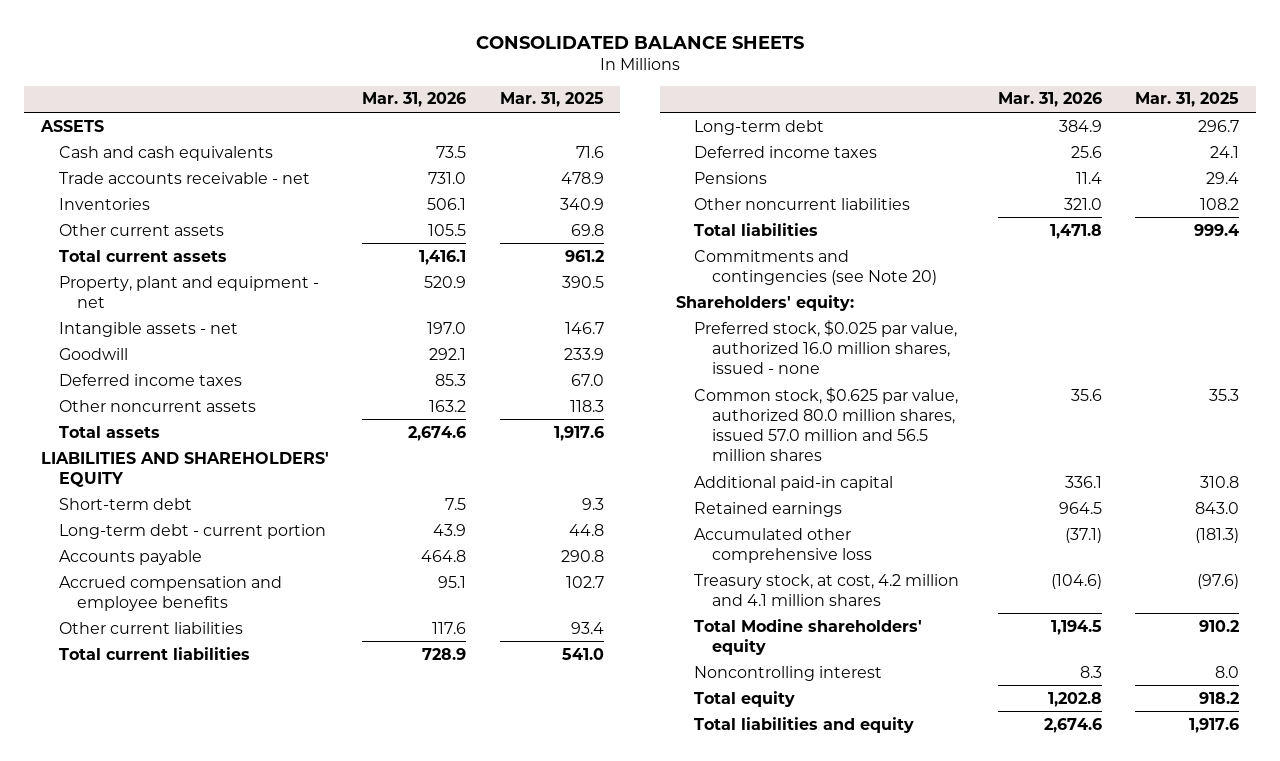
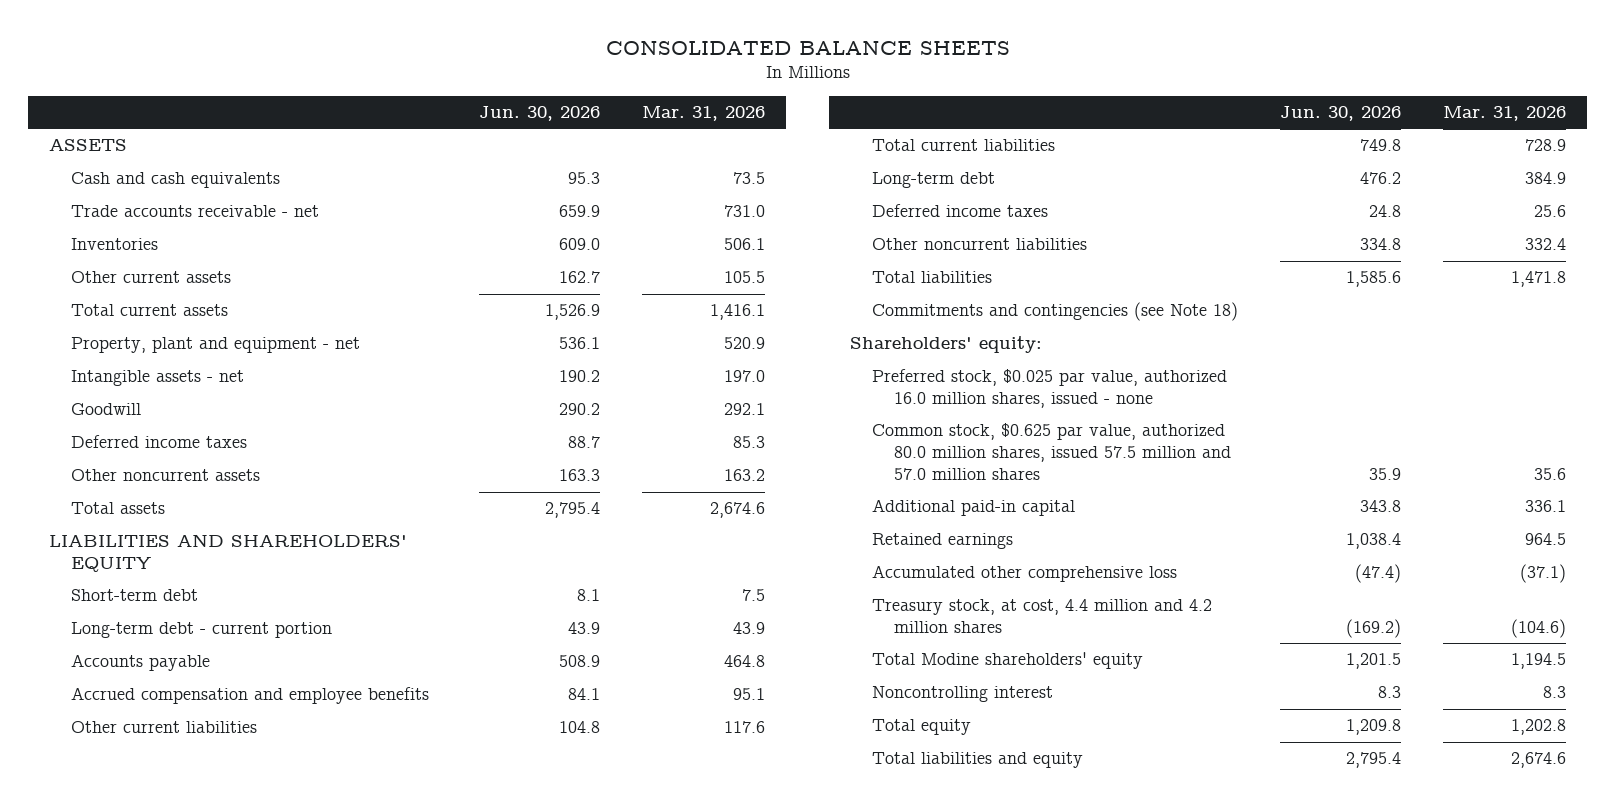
[499,92,604,108] Mar. 31, 2025 -> none
none -> [479,106,601,122] Jun. 30, 2026
[694,171,768,184] Pensions -> none
[1063,197,1102,210] 321.0 -> [1525,238,1567,251] 332.4
[694,249,938,285] Commitments and contingencies (see Note 20) -> [872,302,1239,322] Commitments and contingencies (see Note 18)
[694,386,959,462] Common stock, $0.625 par value, authorized 80.0 million shares, issued 57.0 million and 56.5 million shares -> [872,423,1232,480] Common stock, $0.625 par value, authorized 80.0 million shares, issued 57.5 million and 57.0 million shares
[694,573,960,606] Treasury stock, at cost, 4.2 million and 4.1 million shares -> [872,599,1213,634] Treasury stock, at cost, 4.4 million and 4.2 million shares

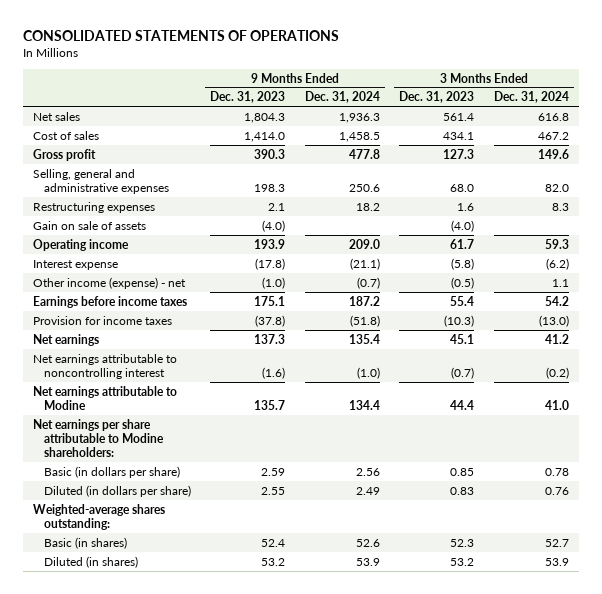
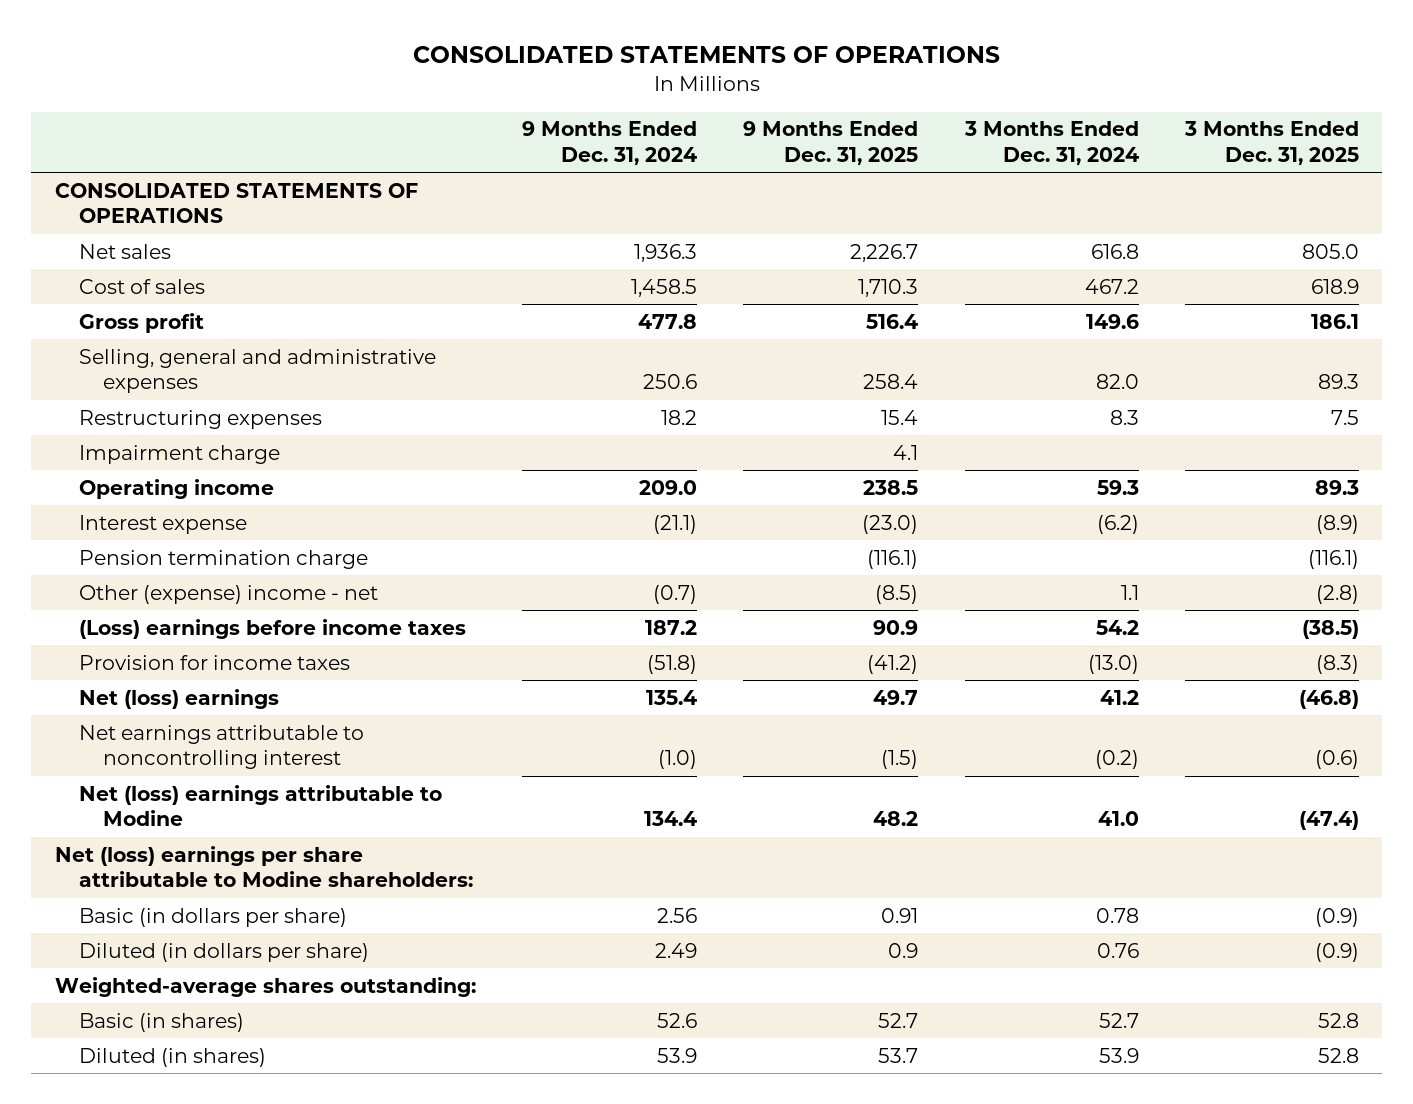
[210,91,286,104] Dec. 31, 2023 -> none
[399,91,475,104] Dec. 31, 2023 -> none
none -> [743,121,919,166] 9 Months Ended Dec. 31, 2025
none -> [1183,121,1359,166] 3 Months Ended Dec. 31, 2025
none -> [54,182,418,224] CONSOLIDATED STATEMENTS OF OPERATIONS
[32,220,146,230] Gain on sale of assets -> none
none -> [78,444,280,464] Impairment charge
none -> [78,549,368,569] Pension termination charge
[32,276,186,289] Other income (expense) - net -> [78,584,378,604] Other (expense) income - net
[32,295,187,308] Earnings before income taxes -> [78,618,466,639] (Loss) earnings before income taxes
[32,333,99,346] Net earnings -> [78,688,279,709] Net (loss) earnings
[32,385,177,410] Net earnings attributable to Modine -> [78,784,442,827] Net (loss) earnings attributable to Modine
[32,418,164,457] Net earnings per share attributable to Modine shareholders: -> [54,845,473,888] Net (loss) earnings per share attributable to Modine shareholders:

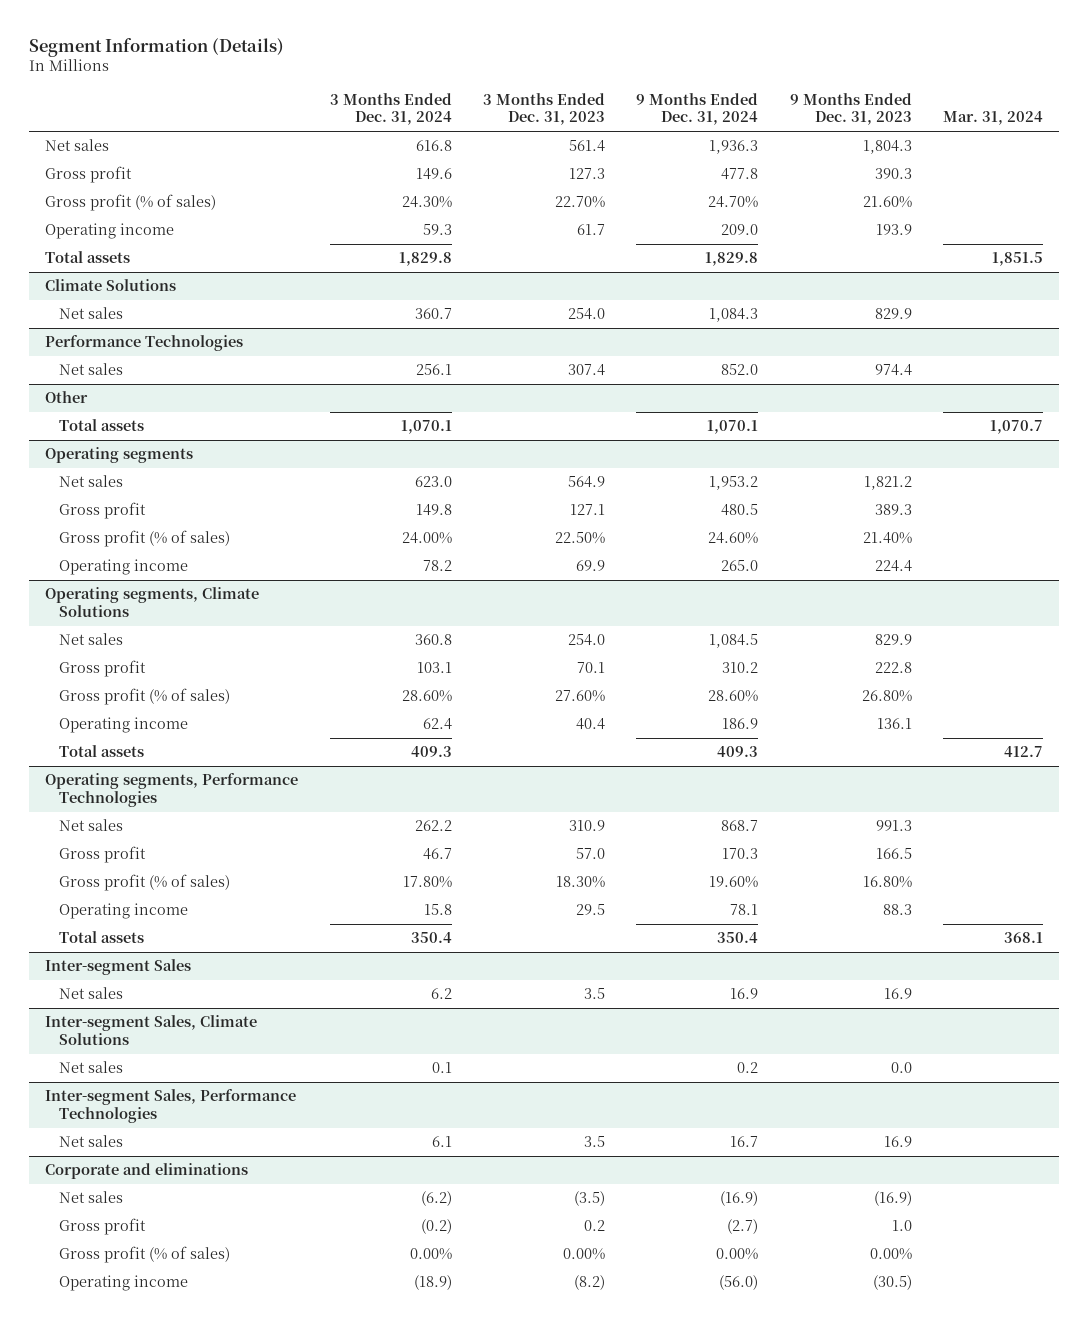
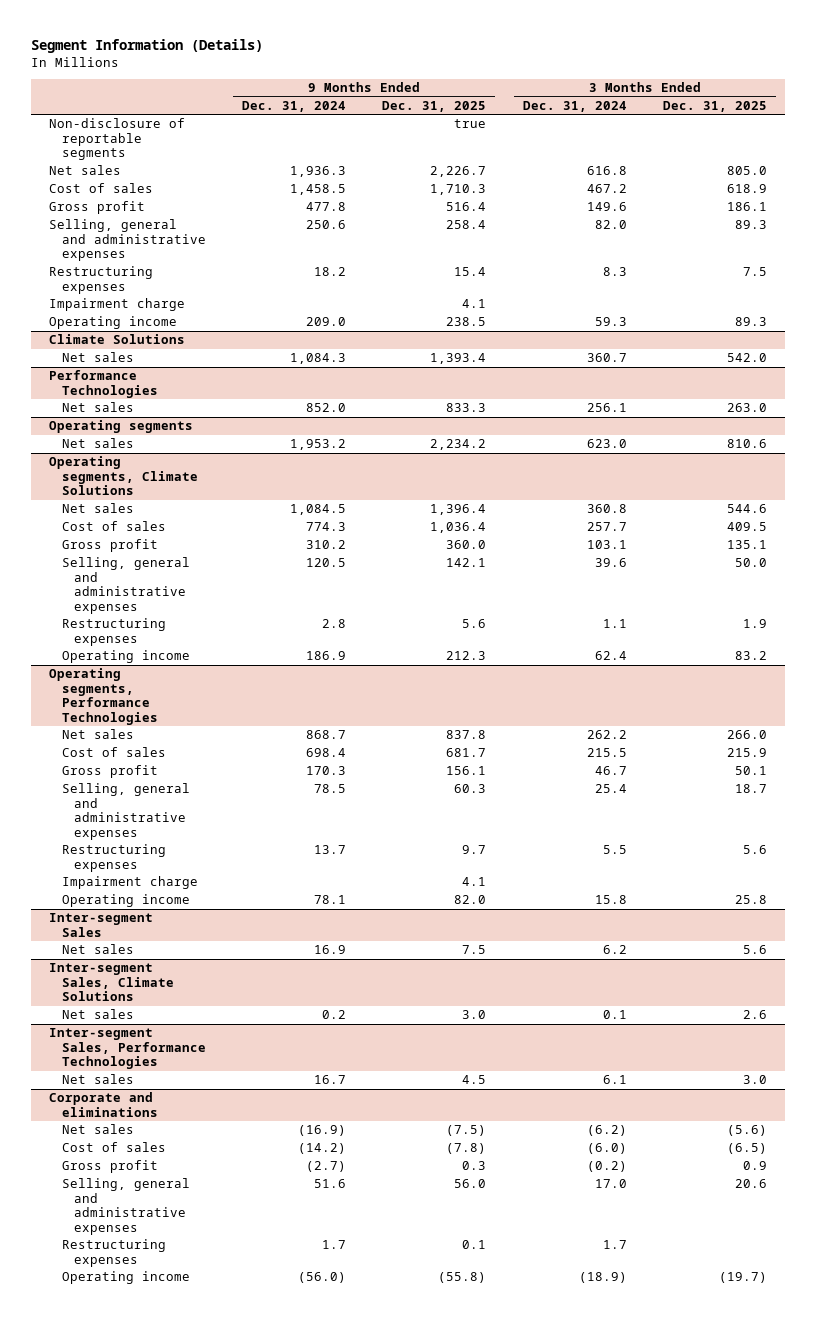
[482,92,605,126] 3 Months Ended Dec. 31, 2023 -> none
[789,92,912,126] 9 Months Ended Dec. 31, 2023 -> none
[943,111,1044,126] Mar. 31, 2024 -> none
none -> [382,100,487,112] Dec. 31, 2025
none -> [663,100,768,112] Dec. 31, 2025
none -> [49,118,186,161] Non-disclosure of reportable segments
none -> [49,183,154,194] Cost of sales
[45,194,217,212] Gross profit (% of sales) -> none
none -> [49,219,206,262] Selling, general and administrative expenses
none -> [49,266,154,294] Restructuring expenses
none -> [49,298,186,312] Impairment charge
[45,251,131,264] Total assets -> none
[45,391,89,404] Other -> none
[59,419,145,432] Total assets -> none
[59,502,147,520] Gross profit -> none
[59,530,231,548] Gross profit (% of sales) -> none
[59,559,189,576] Operating income -> none
none -> [61,521,166,532] Cost of sales
[59,688,231,706] Gross profit (% of sales) -> none
none -> [61,557,190,614] Selling, general and administrative expenses
none -> [61,618,166,646] Restructuring expenses
[59,745,145,758] Total assets -> none
none -> [61,747,166,758] Cost of sales
[59,874,231,892] Gross profit (% of sales) -> none
none -> [61,783,190,840] Selling, general and administrative expenses
none -> [61,844,166,872] Restructuring expenses
none -> [61,876,198,890] Impairment charge
[59,931,145,944] Total assets -> none
none -> [61,1142,166,1153] Cost of sales
[59,1246,231,1264] Gross profit (% of sales) -> none
none -> [61,1178,190,1235] Selling, general and administrative expenses
none -> [61,1239,166,1267] Restructuring expenses

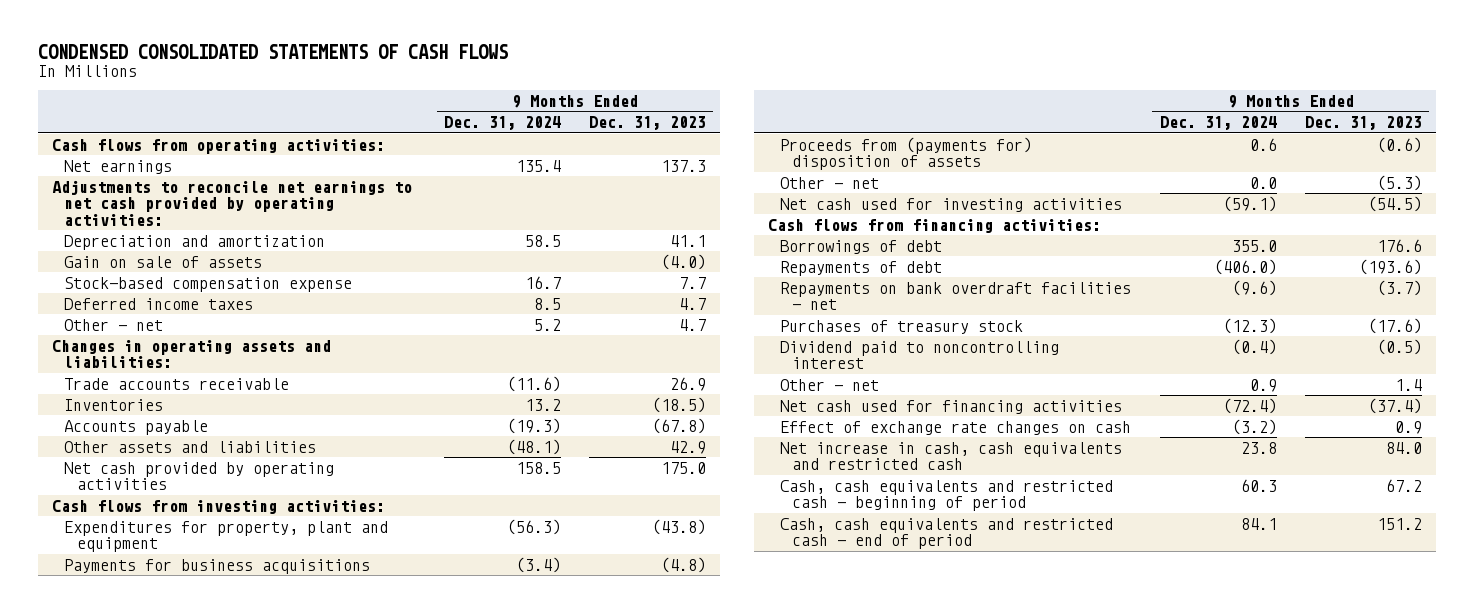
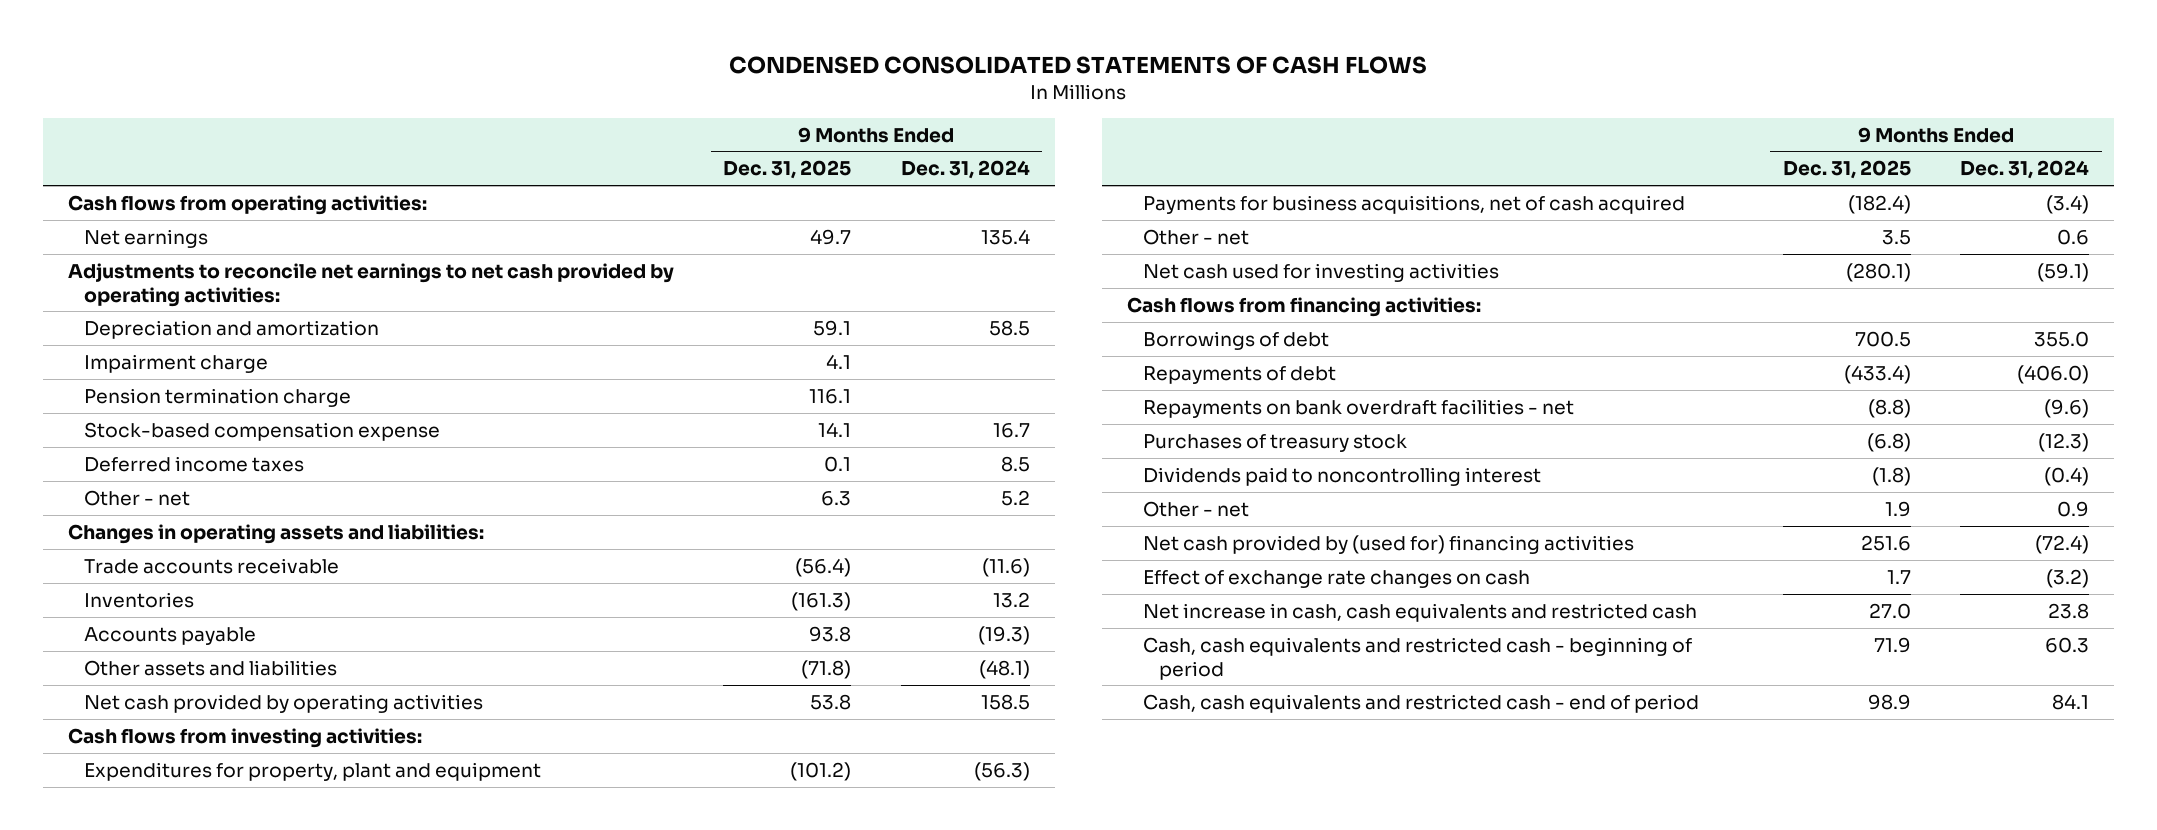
[589,116,707,131] Dec. 31, 2023 -> none
none -> [723,160,852,180] Dec. 31, 2025
[64,255,263,268] Gain on sale of assets -> none
none -> [83,353,268,373] Impairment charge
none -> [83,387,351,407] Pension termination charge
[780,136,1033,171] Proceeds from (payments for) disposition of assets -> none
[64,558,371,574] Payments for business acquisitions -> [1143,194,1686,214] Payments for business acquisitions, net of cash acquired
[1249,176,1277,189] 0.0 -> [2057,228,2090,245] 0.6
[780,340,1060,370] Dividend paid to noncontrolling interest -> [1143,466,1542,486] Dividends paid to noncontrolling interest
[780,399,1123,414] Net cash used for financing activities -> [1143,534,1635,554] Net cash provided by (used for) financing activities

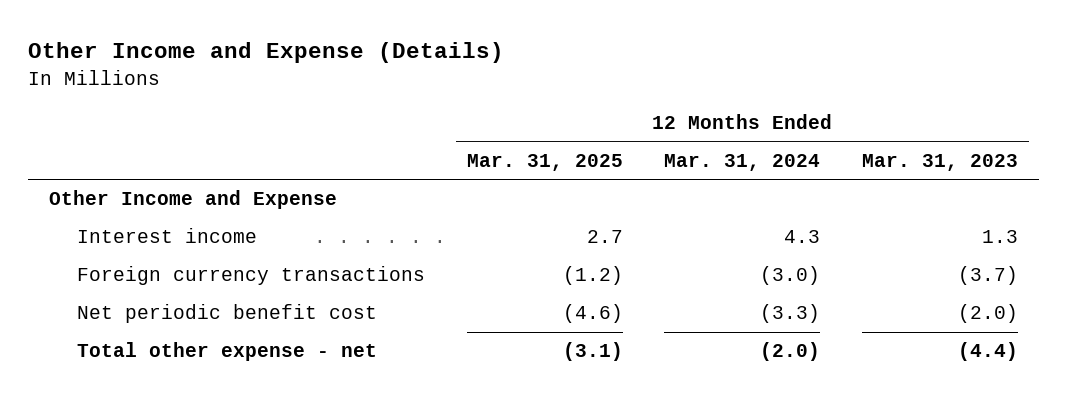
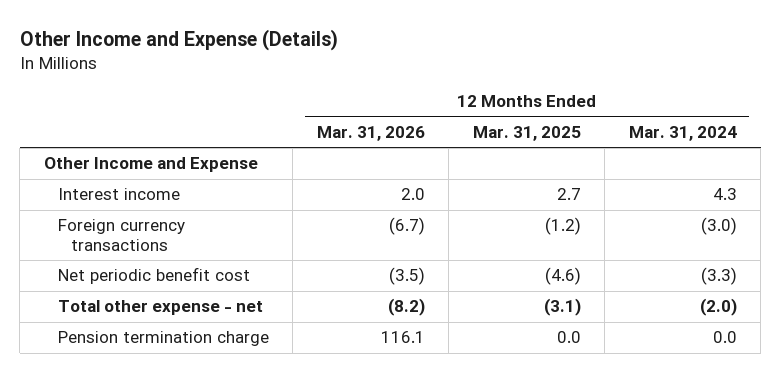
[862,153,1019,171] Mar. 31, 2023 -> none
none -> [316,126,425,142] Mar. 31, 2026
none -> [57,331,269,347] Pension termination charge

